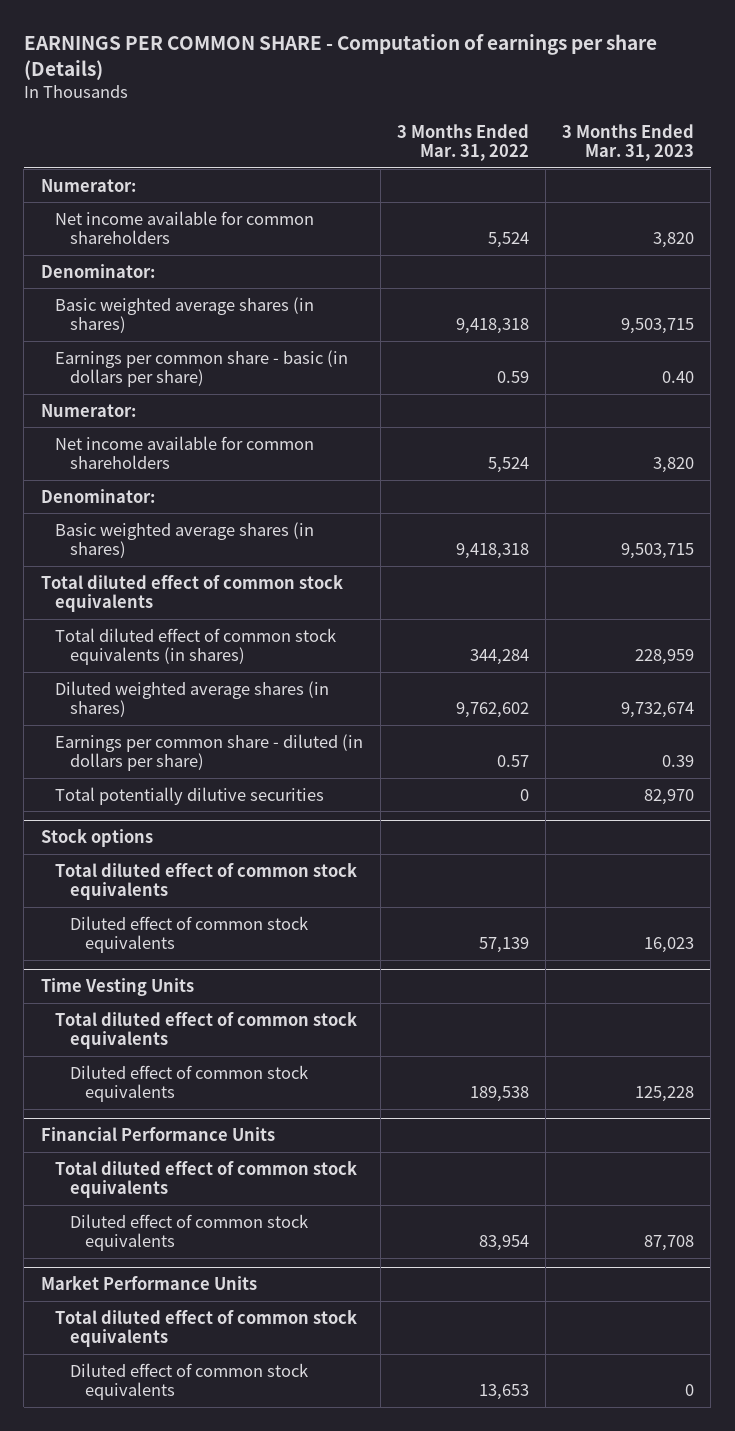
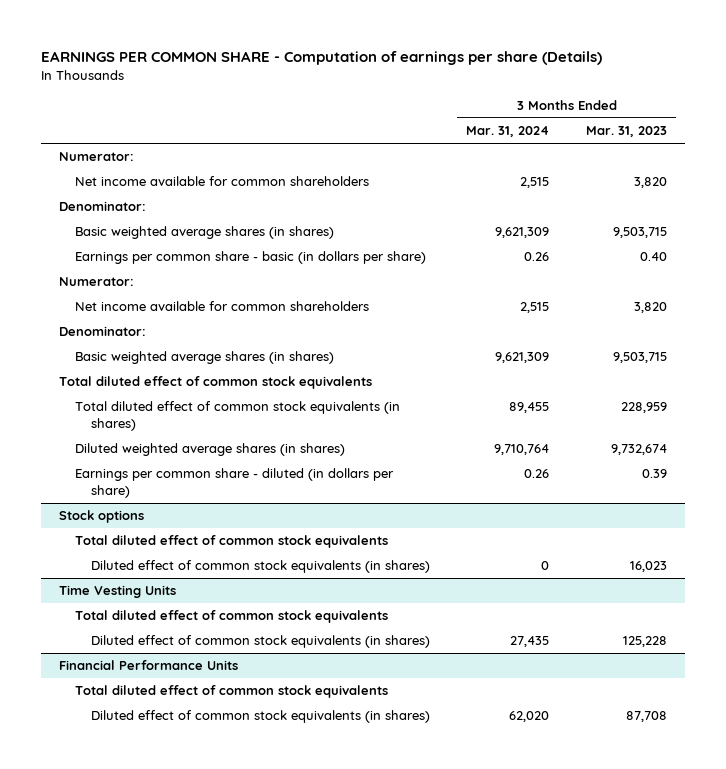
[396,123,529,162] 3 Months Ended Mar. 31, 2022 -> none
none -> [466,126,550,138] Mar. 31, 2024
[55,786,325,805] Total potentially dilutive securities -> none
[70,915,309,954] Diluted effect of common stock equivalents -> [91,560,431,574] Diluted effect of common stock equivalents (in shares)
[70,1064,309,1103] Diluted effect of common stock equivalents -> [91,635,431,649] Diluted effect of common stock equivalents (in shares)
[40,1276,257,1291] Market Performance Units -> none
[55,1309,358,1348] Total diluted effect of common stock equivalents -> none
[70,1362,309,1401] Diluted effect of common stock equivalents -> none
[70,1213,309,1252] Diluted effect of common stock equivalents -> [91,710,431,724] Diluted effect of common stock equivalents (in shares)

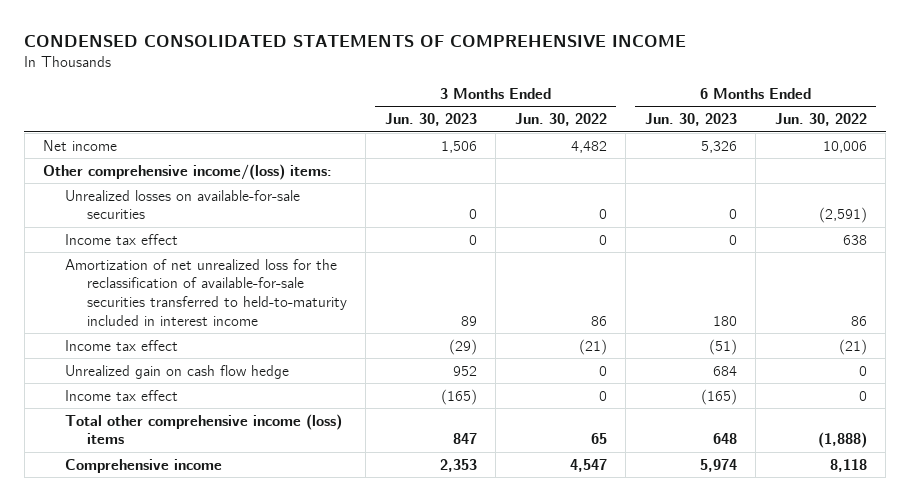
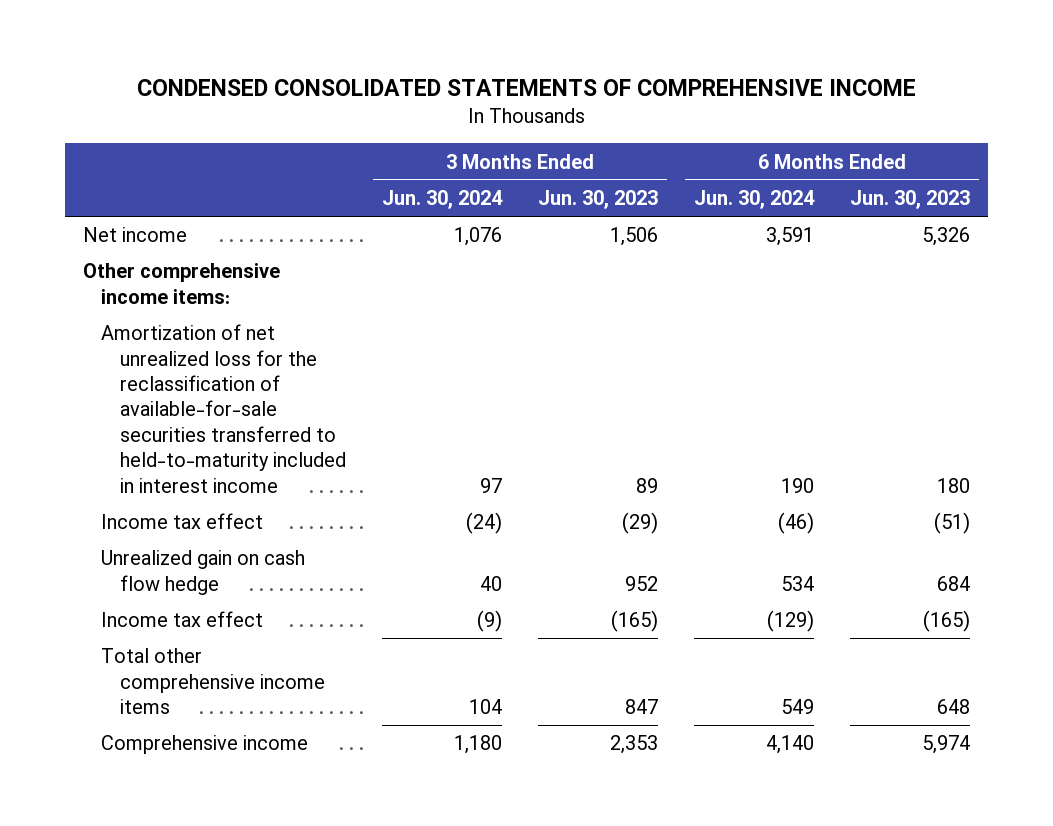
[514,113,607,127] Jun. 30, 2022 -> none
[774,113,867,127] Jun. 30, 2022 -> none
none -> [381,190,503,210] Jun. 30, 2024
none -> [694,190,816,210] Jun. 30, 2024
[65,189,301,220] Unrealized losses on available-for-sale securities -> none
[65,233,179,245] Income tax effect -> none
[43,163,333,180] Other comprehensive income/(loss) items: -> [83,263,281,304] Other comprehensive income items:
[65,413,343,445] Total other comprehensive income (loss) items -> [101,648,325,715] Total other comprehensive income items

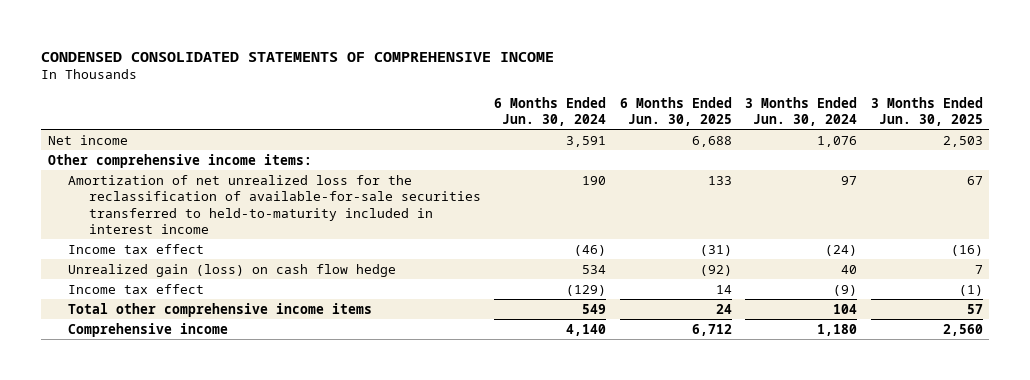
[537,190,658,210] Jun. 30, 2023 -> none
[850,190,971,210] Jun. 30, 2023 -> none
none -> [619,96,732,126] 6 Months Ended Jun. 30, 2025
none -> [870,96,983,126] 3 Months Ended Jun. 30, 2025
[101,550,306,595] Unrealized gain on cash flow hedge -> [68,263,397,277] Unrealized gain (loss) on cash flow hedge

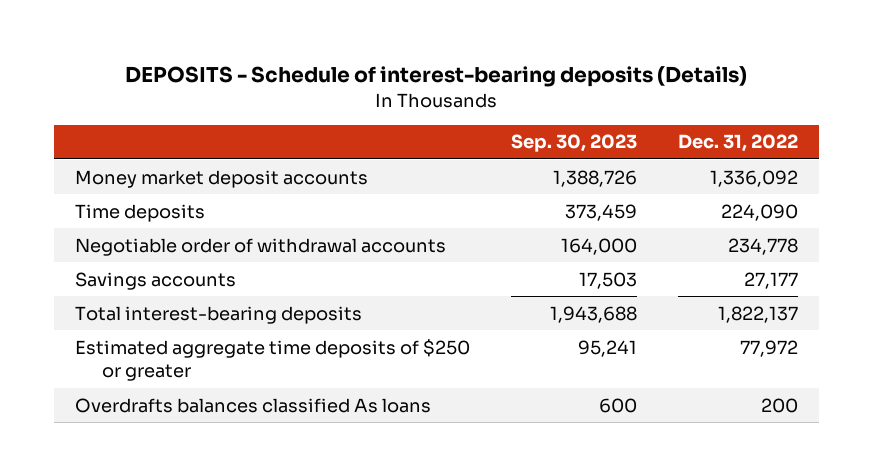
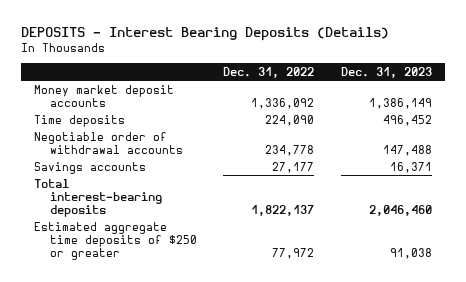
[125,66,748,88] DEPOSITS - Schedule of interest-bearing deposits (Details) -> [20,27,389,42] DEPOSITS - Interest Bearing Deposits (Details)
[510,134,637,153] Sep. 30, 2023 -> none
none -> [340,66,432,78] Dec. 31, 2023
[74,397,431,413] Overdrafts balances classified As loans -> none

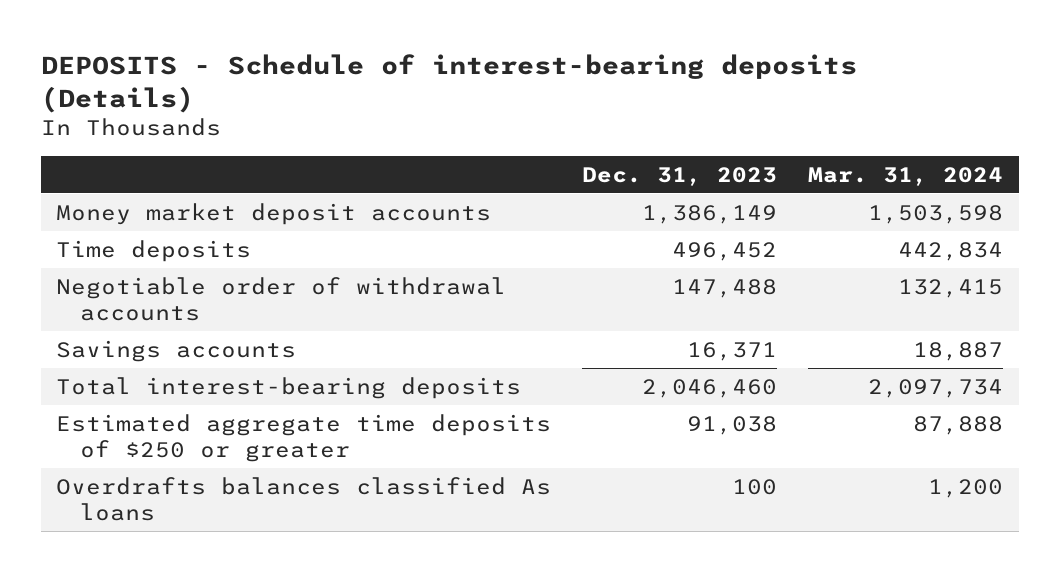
[20,27,389,42] DEPOSITS - Interest Bearing Deposits (Details) -> [40,53,857,113] DEPOSITS - Schedule of interest-bearing deposits (Details)
[223,66,315,78] Dec. 31, 2022 -> none
none -> [808,167,1004,187] Mar. 31, 2024
none -> [56,476,552,522] Overdrafts balances classified As loans

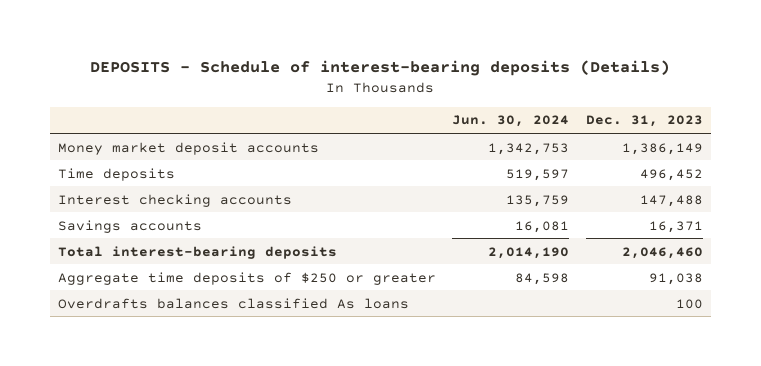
[808,167,1004,187] Mar. 31, 2024 -> none
none -> [452,115,570,128] Jun. 30, 2024
[56,276,507,322] Negotiable order of withdrawal accounts -> [57,193,292,207] Interest checking accounts
[56,413,552,463] Estimated aggregate time deposits of $250 or greater -> [57,271,436,285] Aggregate time deposits of $250 or greater

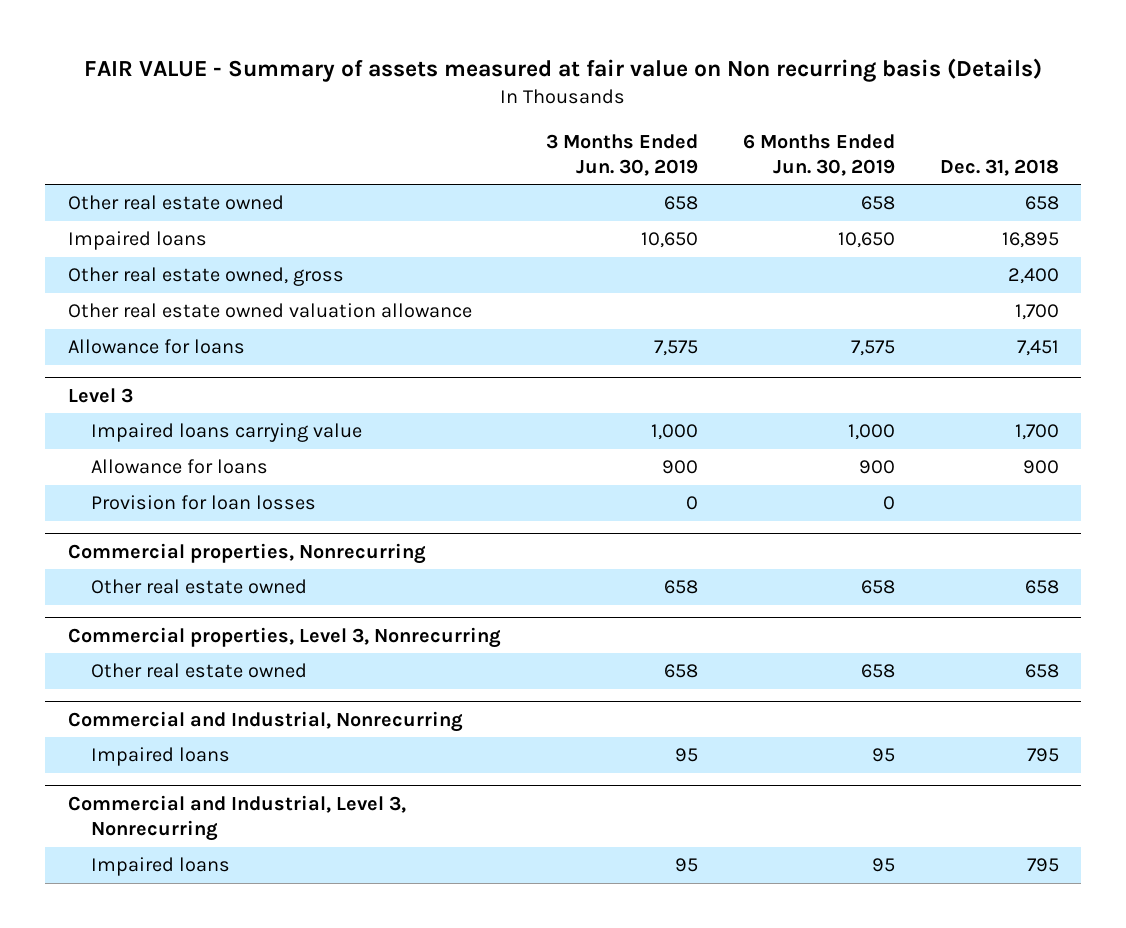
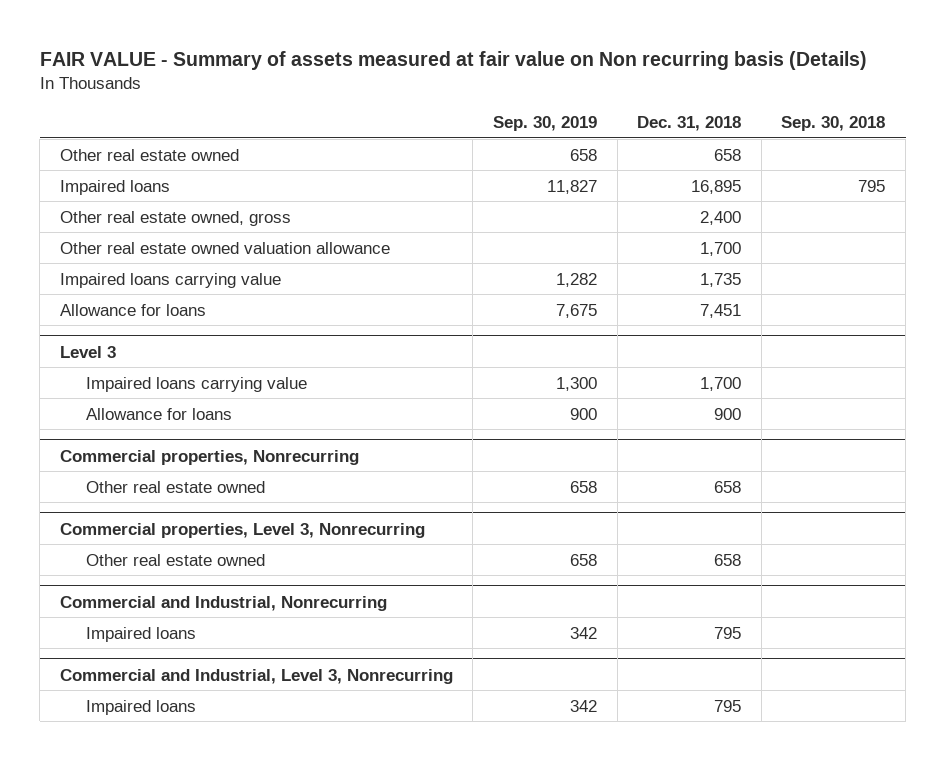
[545,133,698,176] 3 Months Ended Jun. 30, 2019 -> none
[742,133,895,176] 6 Months Ended Jun. 30, 2019 -> none
none -> [493,115,598,131] Sep. 30, 2019
none -> [781,115,886,131] Sep. 30, 2018
none -> [59,272,281,288] Impaired loans carrying value
[90,495,316,511] Provision for loan losses -> none

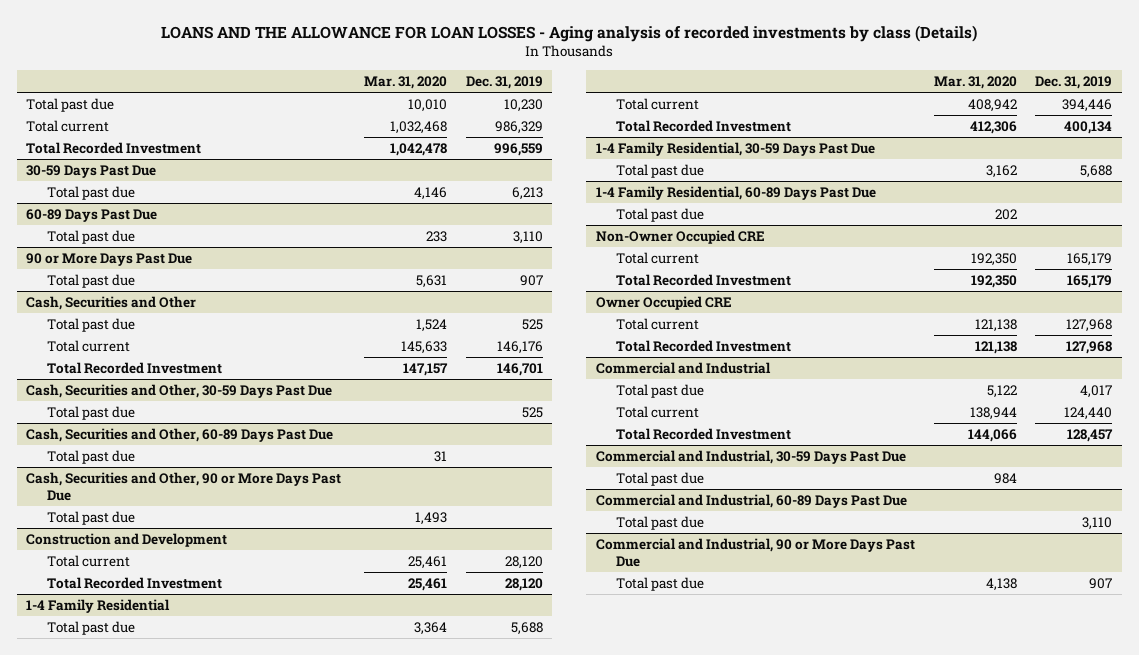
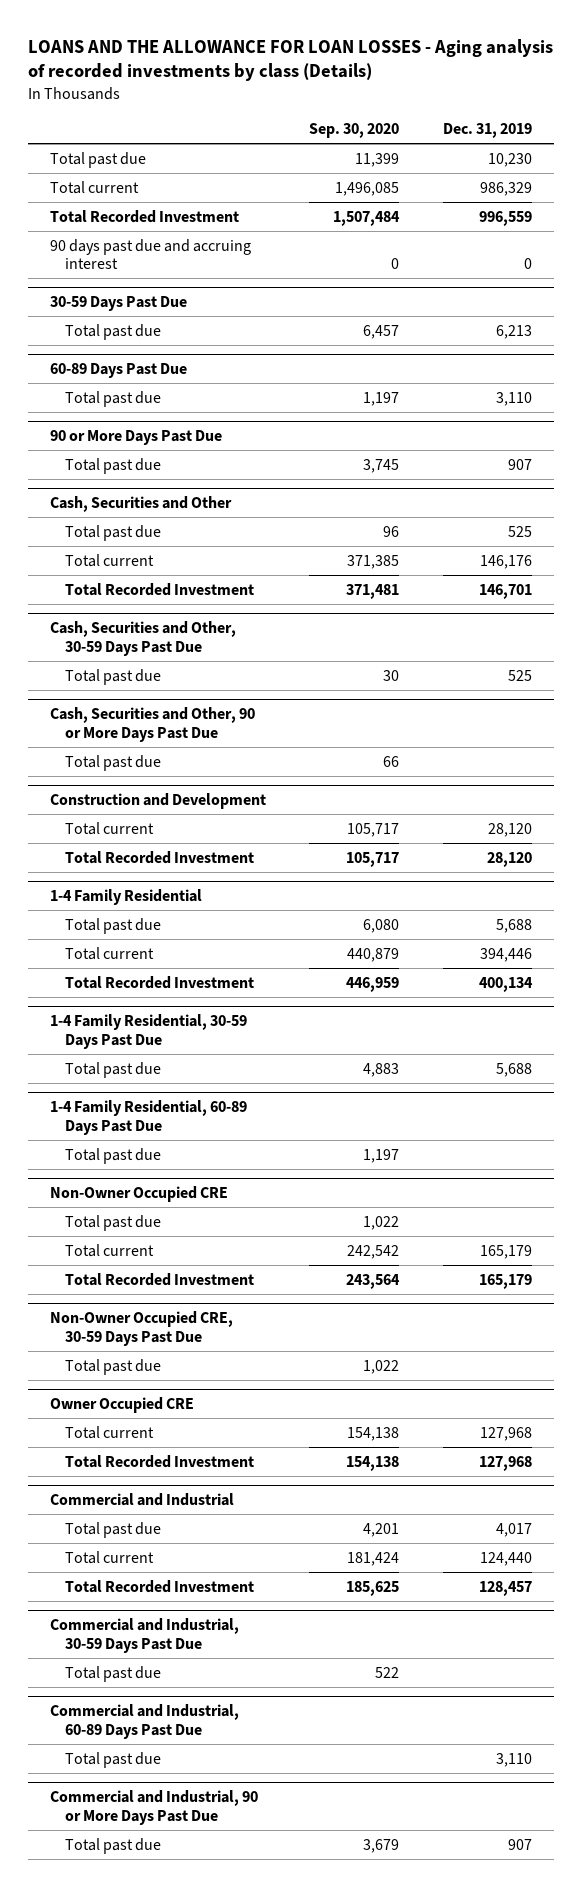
[363,76,447,90] Mar. 31, 2020 -> none
none -> [309,123,400,139] Sep. 30, 2020
none -> [49,238,251,270] 90 days past due and accruing interest
[26,428,334,443] Cash, Securities and Other, 60-89 Days Past Due -> none
[46,450,135,465] Total past due -> none
none -> [65,1214,162,1231] Total past due
none -> [49,1310,233,1346] Non-Owner Occupied CRE, 30-59 Days Past Due
none -> [65,1358,162,1375] Total past due

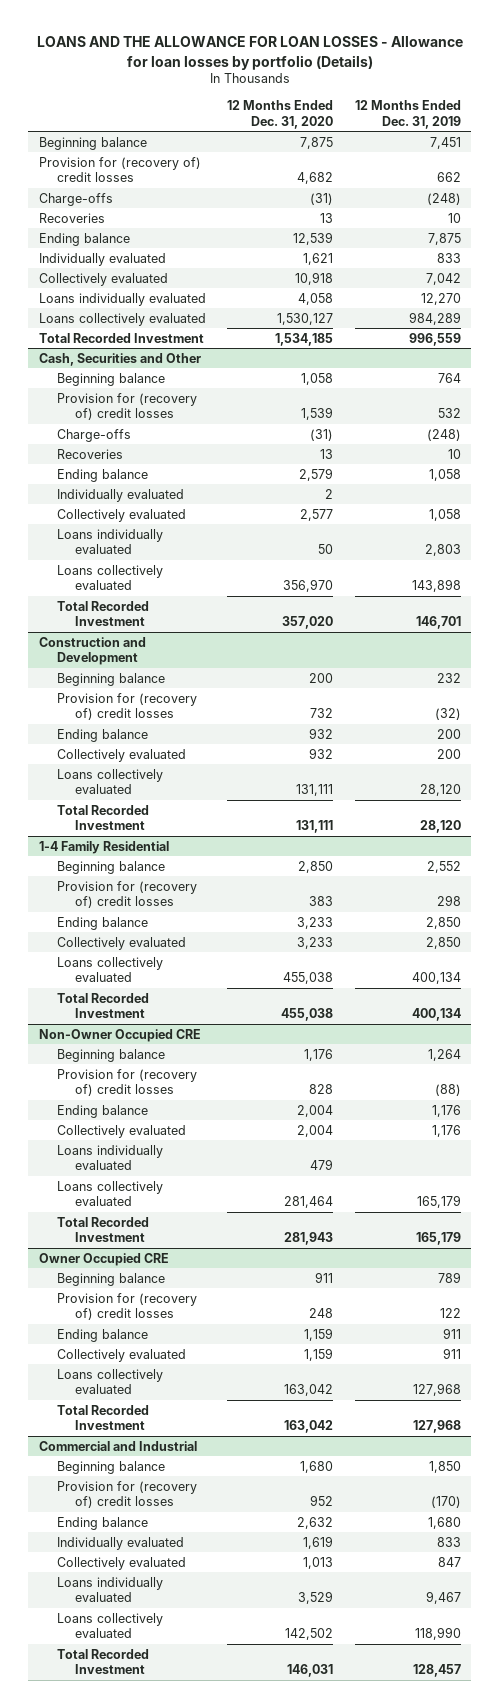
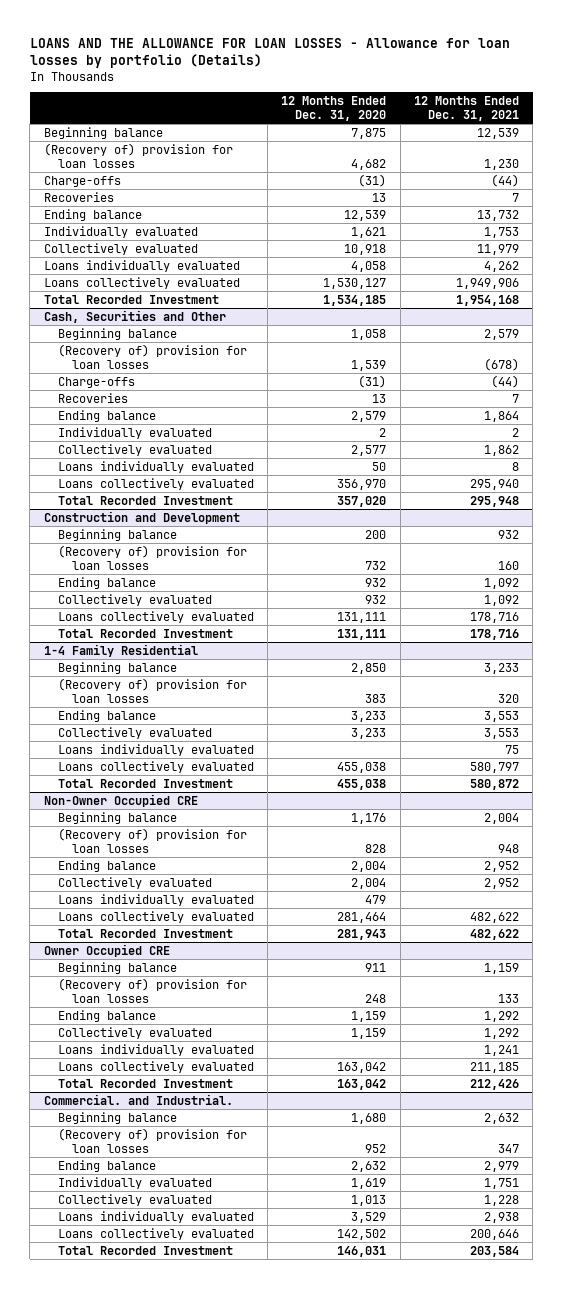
[354,100,461,129] 12 Months Ended Dec. 31, 2019 -> none
none -> [413,96,519,121] 12 Months Ended Dec. 31, 2021
[39,156,202,183] Provision for (recovery of) credit losses -> [43,142,233,168] (Recovery of) provision for loan losses
[57,392,198,421] Provision for (recovery of) credit losses -> [57,343,247,369] (Recovery of) provision for loan losses
[57,692,198,721] Provision for (recovery of) credit losses -> [57,544,247,570] (Recovery of) provision for loan losses
[57,880,198,909] Provision for (recovery of) credit losses -> [57,677,247,703] (Recovery of) provision for loan losses
none -> [57,743,254,756] Loans individually evaluated
[57,1068,198,1097] Provision for (recovery of) credit losses -> [57,827,247,853] (Recovery of) provision for loan losses
[57,1292,198,1321] Provision for (recovery of) credit losses -> [57,977,247,1003] (Recovery of) provision for loan losses
none -> [57,1043,254,1056] Loans individually evaluated
[39,1440,198,1451] Commercial and Industrial -> [43,1093,233,1105] Commercial. and Industrial.
[57,1480,198,1509] Provision for (recovery of) credit losses -> [57,1127,247,1153] (Recovery of) provision for loan losses

